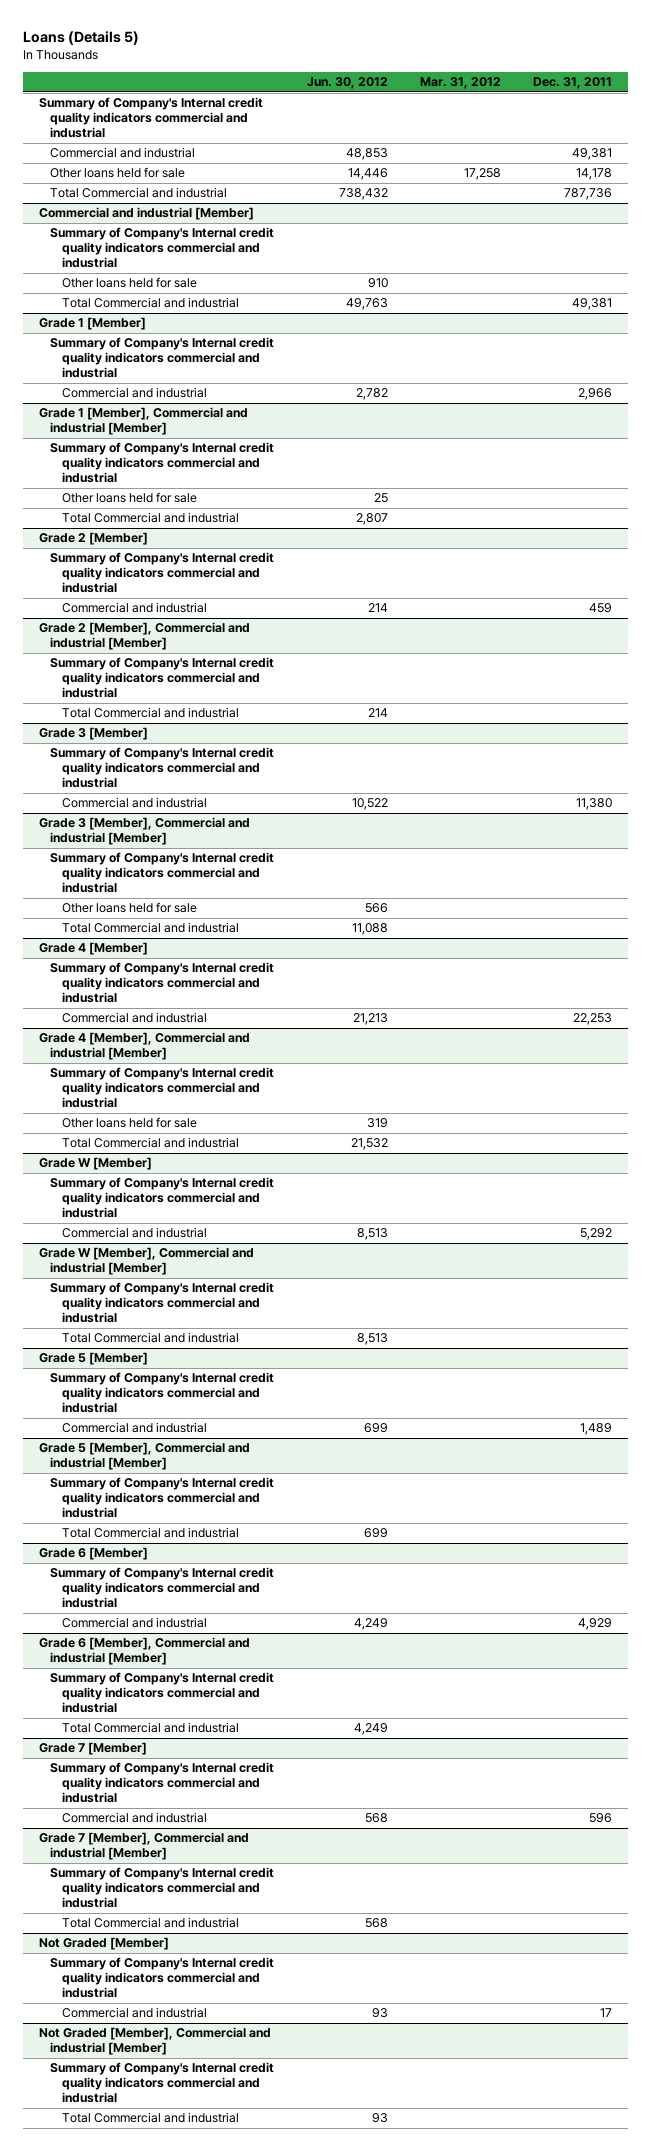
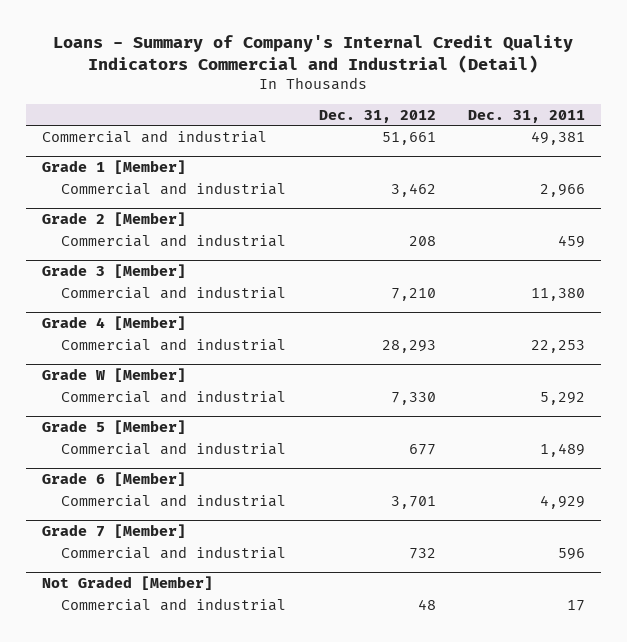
[22,31,139,46] Loans (Details 5) -> [53,34,574,74] Loans - Summary of Company's Internal Credit Quality Indicators Commercial and Industrial (Detail)
[306,77,388,90] Jun. 30, 2012 -> none
[419,77,501,90] Mar. 31, 2012 -> none
none -> [318,109,436,123] Dec. 31, 2012
[38,97,263,139] Summary of Company's Internal credit quality indicators commercial and industrial -> none
[50,167,186,179] Other loans held for sale -> none
[50,187,228,199] Total Commercial and industrial -> none
[38,207,254,221] Commercial and industrial [Member] -> none
[50,227,275,269] Summary of Company's Internal credit quality indicators commercial and industrial -> none
[61,277,197,289] Other loans held for sale -> none
[61,297,239,309] Total Commercial and industrial -> none
[50,337,275,379] Summary of Company's Internal credit quality indicators commercial and industrial -> none
[38,407,248,436] Grade 1 [Member], Commercial and industrial [Member] -> none
[50,442,275,484] Summary of Company's Internal credit quality indicators commercial and industrial -> none
[61,492,197,504] Other loans held for sale -> none
[61,512,239,524] Total Commercial and industrial -> none
[50,552,275,594] Summary of Company's Internal credit quality indicators commercial and industrial -> none
[38,622,250,651] Grade 2 [Member], Commercial and industrial [Member] -> none
[50,657,275,699] Summary of Company's Internal credit quality indicators commercial and industrial -> none
[61,707,239,719] Total Commercial and industrial -> none
[50,747,275,789] Summary of Company's Internal credit quality indicators commercial and industrial -> none
[38,817,250,846] Grade 3 [Member], Commercial and industrial [Member] -> none
[50,852,275,894] Summary of Company's Internal credit quality indicators commercial and industrial -> none
[61,902,197,914] Other loans held for sale -> none
[61,922,239,934] Total Commercial and industrial -> none
[50,962,275,1004] Summary of Company's Internal credit quality indicators commercial and industrial -> none
[38,1032,250,1061] Grade 4 [Member], Commercial and industrial [Member] -> none
[50,1067,275,1109] Summary of Company's Internal credit quality indicators commercial and industrial -> none
[61,1117,197,1129] Other loans held for sale -> none
[61,1137,239,1149] Total Commercial and industrial -> none
[50,1177,275,1219] Summary of Company's Internal credit quality indicators commercial and industrial -> none
[38,1247,254,1276] Grade W [Member], Commercial and industrial [Member] -> none
[50,1282,275,1324] Summary of Company's Internal credit quality indicators commercial and industrial -> none
[61,1332,239,1344] Total Commercial and industrial -> none
[50,1372,275,1414] Summary of Company's Internal credit quality indicators commercial and industrial -> none
[38,1442,250,1471] Grade 5 [Member], Commercial and industrial [Member] -> none
[50,1477,275,1519] Summary of Company's Internal credit quality indicators commercial and industrial -> none
[61,1527,239,1539] Total Commercial and industrial -> none
[50,1567,275,1609] Summary of Company's Internal credit quality indicators commercial and industrial -> none
[38,1637,250,1666] Grade 6 [Member], Commercial and industrial [Member] -> none
[50,1672,275,1714] Summary of Company's Internal credit quality indicators commercial and industrial -> none
[61,1722,239,1734] Total Commercial and industrial -> none
[50,1762,275,1804] Summary of Company's Internal credit quality indicators commercial and industrial -> none
[38,1832,249,1861] Grade 7 [Member], Commercial and industrial [Member] -> none
[50,1867,275,1909] Summary of Company's Internal credit quality indicators commercial and industrial -> none
[61,1917,239,1929] Total Commercial and industrial -> none
[50,1957,275,1999] Summary of Company's Internal credit quality indicators commercial and industrial -> none
[38,2027,271,2056] Not Graded [Member], Commercial and industrial [Member] -> none
[50,2062,275,2104] Summary of Company's Internal credit quality indicators commercial and industrial -> none
[61,2112,239,2124] Total Commercial and industrial -> none

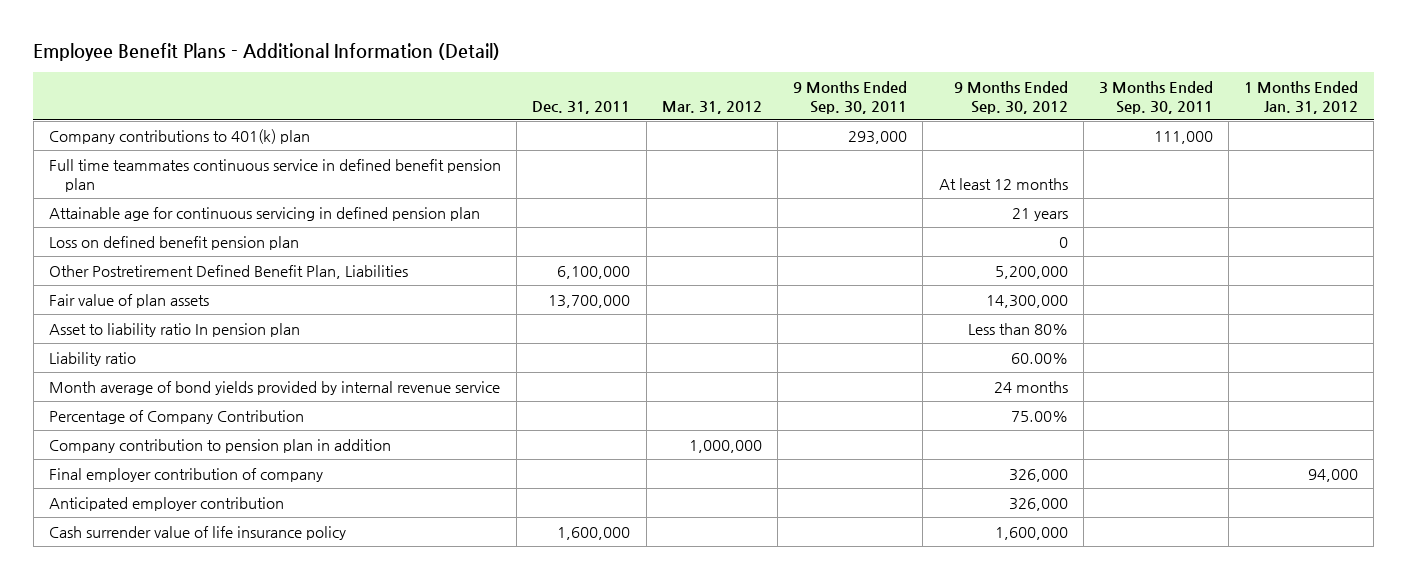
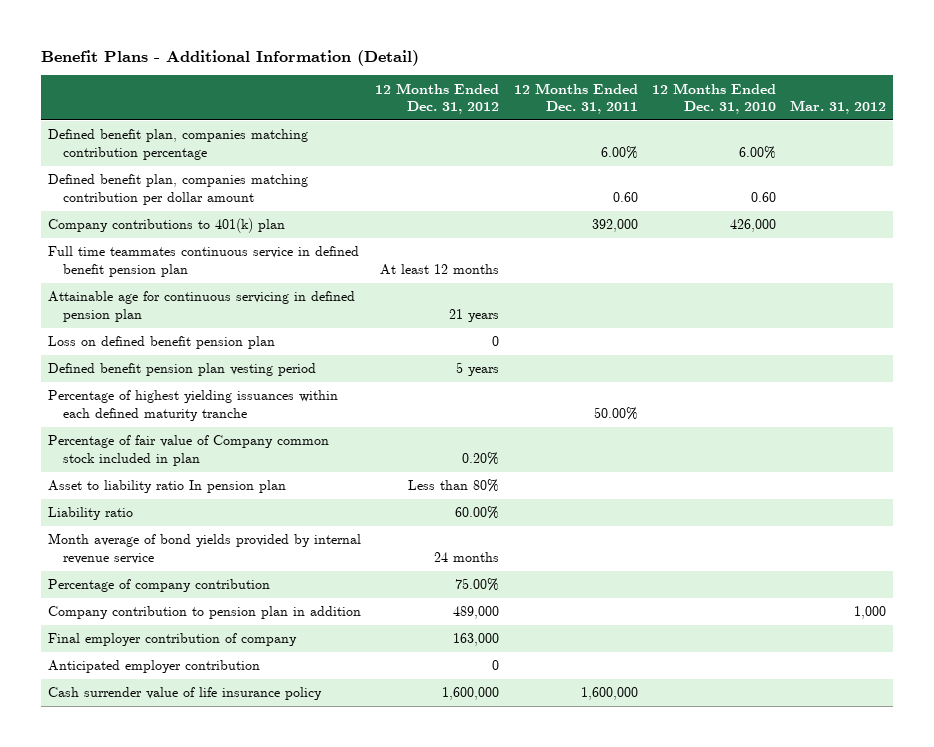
[33,42,501,61] Employee Benefit Plans - Additional Information (Detail) -> [41,49,420,66] Benefit Plans - Additional Information (Detail)
[532,100,631,114] Dec. 31, 2011 -> none
[793,80,908,114] 9 Months Ended Sep. 30, 2011 -> none
[953,80,1068,114] 9 Months Ended Sep. 30, 2012 -> none
[1098,80,1213,114] 3 Months Ended Sep. 30, 2011 -> none
[1244,80,1359,114] 1 Months Ended Jan. 31, 2012 -> none
none -> [375,82,500,114] 12 Months Ended Dec. 31, 2012
none -> [513,82,638,114] 12 Months Ended Dec. 31, 2011
none -> [651,82,776,114] 12 Months Ended Dec. 31, 2010
none -> [48,129,309,160] Defined benefit plan, companies matching contribution percentage
none -> [48,174,309,205] Defined benefit plan, companies matching contribution per dollar amount
[49,264,409,279] Other Postretirement Defined Benefit Plan, Liabilities -> none
[49,293,210,308] Fair value of plan assets -> none
none -> [48,363,317,377] Defined benefit pension plan vesting period
none -> [48,390,339,421] Percentage of highest yielding issuances within each defined maturity tranche
none -> [48,435,330,466] Percentage of fair value of Company common stock included in plan
[49,409,305,424] Percentage of Company Contribution -> [48,579,271,593] Percentage of company contribution
[688,439,762,453] 1,000,000 -> [853,606,886,620] 1,000

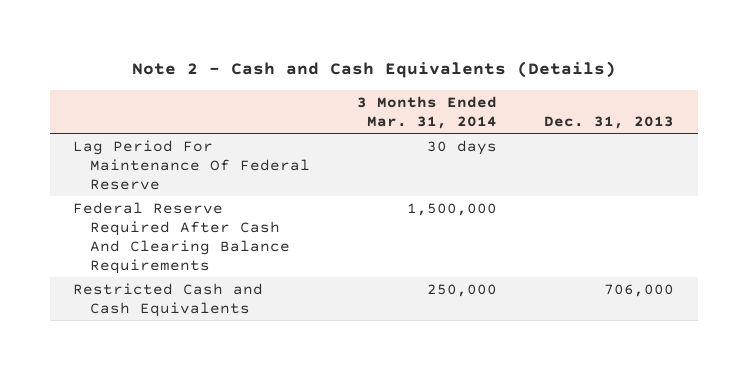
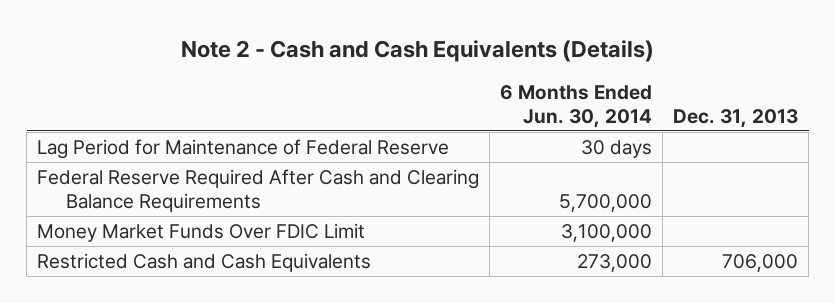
[357,95,498,129] 3 Months Ended Mar. 31, 2014 -> none
none -> [500,84,653,129] 6 Months Ended Jun. 30, 2014
[73,139,311,190] Lag Period For Maintenance Of Federal Reserve -> [37,138,450,159] Lag Period for Maintenance of Federal Reserve
[73,201,291,274] Federal Reserve Required After Cash And Clearing Balance Requirements -> [37,168,480,213] Federal Reserve Required After Cash and Clearing Balance Requirements
none -> [37,222,366,242] Money Market Funds Over FDIC Limit

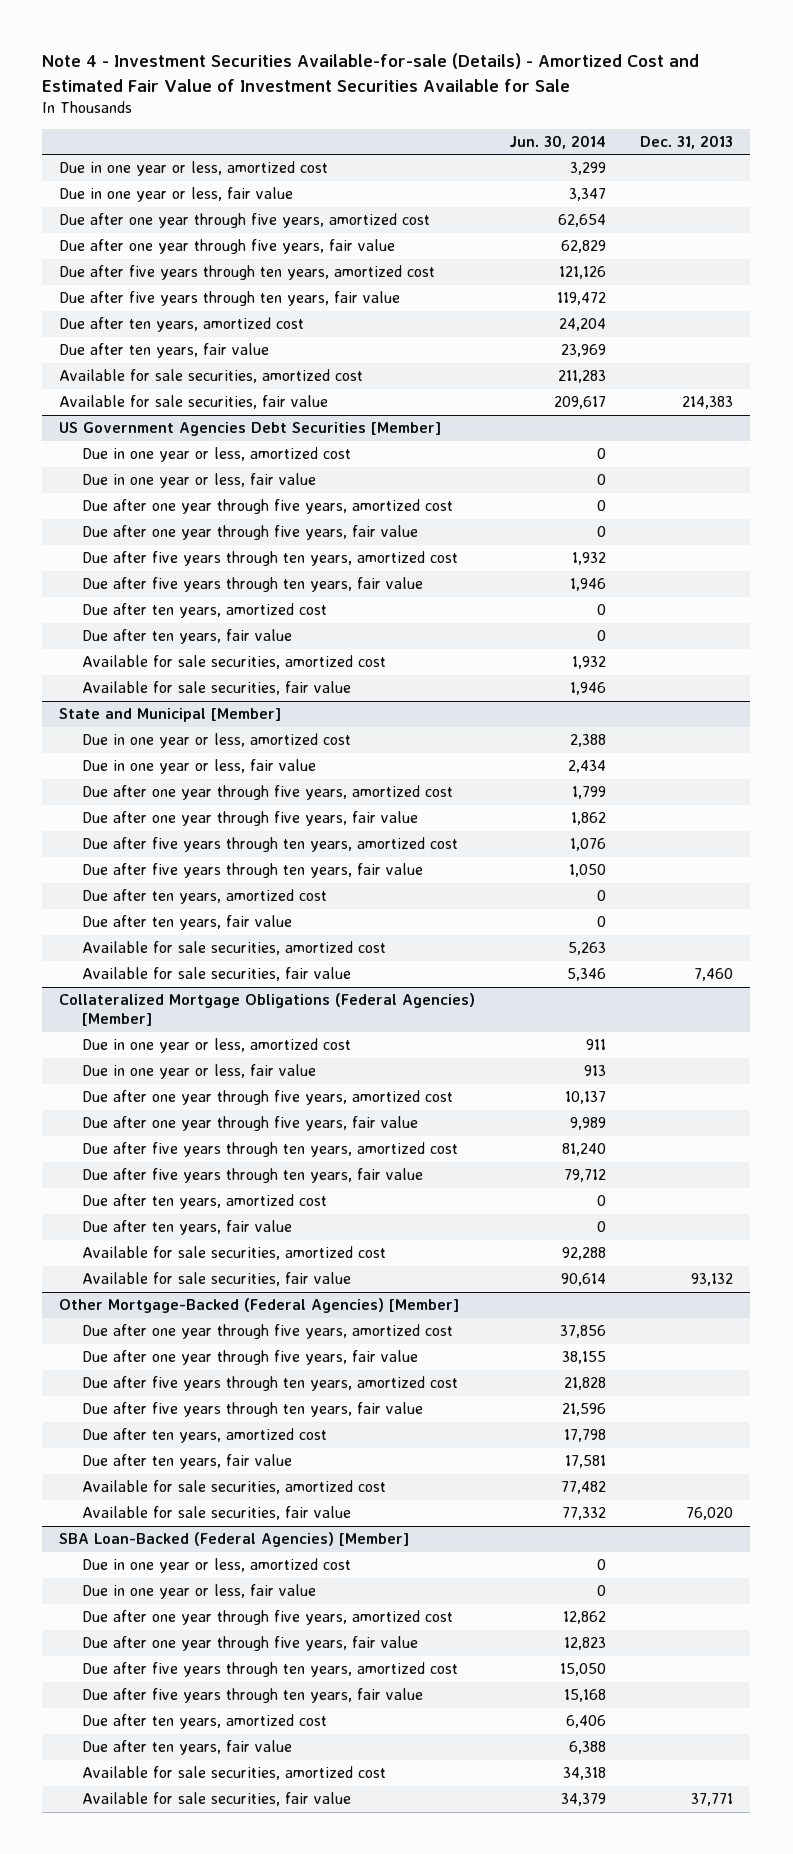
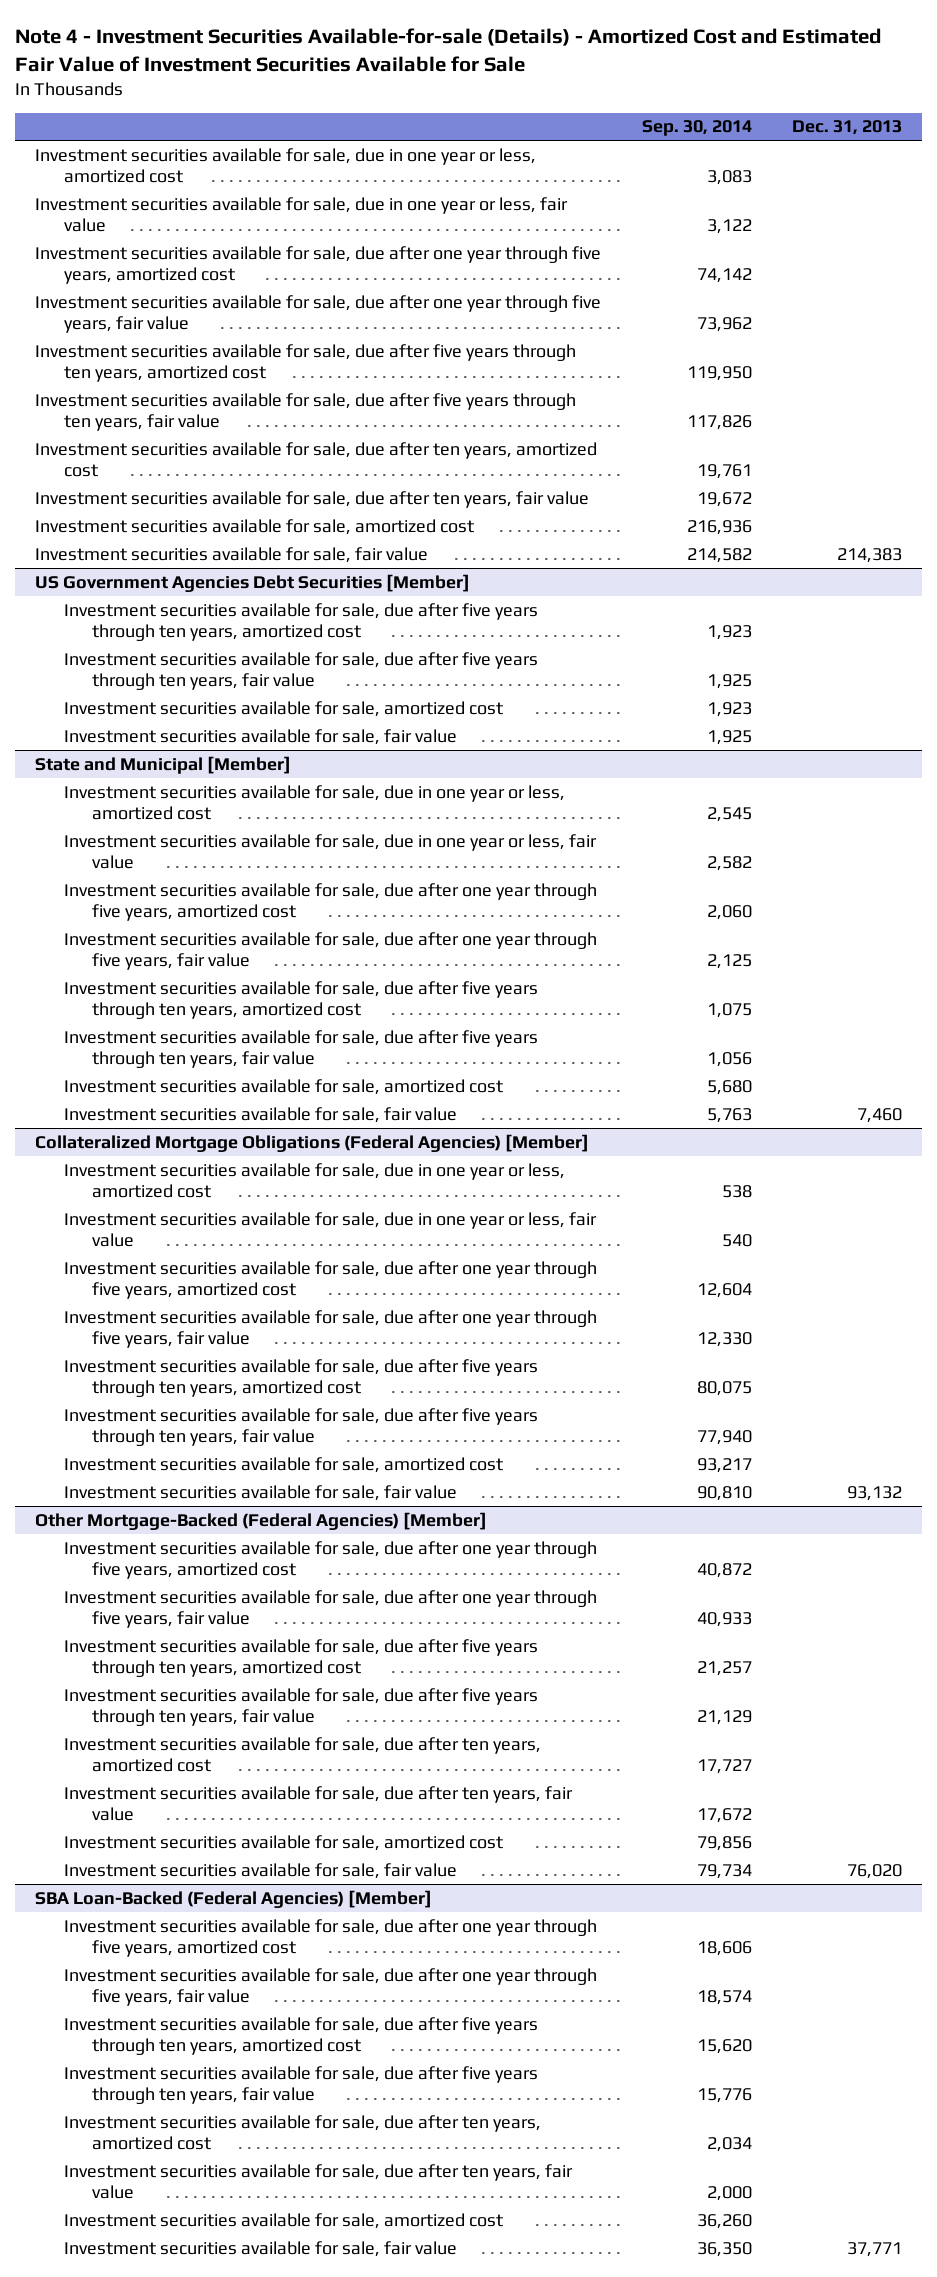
[509,134,607,149] Jun. 30, 2014 -> none
none -> [641,120,752,137] Sep. 30, 2014
[59,161,329,177] Due in one year or less, amortized cost -> [35,147,537,184] Investment securities available for sale, due in one year or less, amortized cost
[59,187,294,203] Due in one year or less, fair value -> [35,196,569,233] Investment securities available for sale, due in one year or less, fair value
[59,213,431,229] Due after one year through five years, amortized cost -> [35,245,602,285] Investment securities available for sale, due after one year through five years, amortized cost
[59,239,396,255] Due after one year through five years, fair value -> [35,294,602,334] Investment securities available for sale, due after one year through five years, fair value
[59,265,436,281] Due after five years through ten years, amortized cost -> [35,343,577,383] Investment securities available for sale, due after five years through ten years, amortized cost
[59,291,401,307] Due after five years through ten years, fair value -> [35,392,577,432] Investment securities available for sale, due after five years through ten years, fair value
[59,317,305,333] Due after ten years, amortized cost -> [35,441,598,478] Investment securities available for sale, due after ten years, amortized cost
[59,343,270,359] Due after ten years, fair value -> [35,490,590,508] Investment securities available for sale, due after ten years, fair value
[59,369,364,384] Available for sale securities, amortized cost -> [35,518,475,535] Investment securities available for sale, amortized cost
[59,395,329,410] Available for sale securities, fair value -> [35,546,429,563] Investment securities available for sale, fair value
[82,447,352,463] Due in one year or less, amortized cost -> none
[82,473,317,489] Due in one year or less, fair value -> none
[82,499,454,515] Due after one year through five years, amortized cost -> none
[82,525,419,541] Due after one year through five years, fair value -> none
[82,603,328,619] Due after ten years, amortized cost -> none
[82,629,293,645] Due after ten years, fair value -> none
[82,551,459,567] Due after five years through ten years, amortized cost -> [63,602,538,642] Investment securities available for sale, due after five years through ten years, amortized cost
[82,577,424,593] Due after five years through ten years, fair value -> [63,651,538,691] Investment securities available for sale, due after five years through ten years, fair value
[82,655,387,670] Available for sale securities, amortized cost -> [63,700,503,717] Investment securities available for sale, amortized cost
[82,681,352,696] Available for sale securities, fair value -> [63,728,457,745] Investment securities available for sale, fair value
[82,889,328,905] Due after ten years, amortized cost -> none
[82,915,293,931] Due after ten years, fair value -> none
[82,733,352,749] Due in one year or less, amortized cost -> [63,784,565,821] Investment securities available for sale, due in one year or less, amortized cost
[82,759,317,775] Due in one year or less, fair value -> [63,833,597,870] Investment securities available for sale, due in one year or less, fair value
[82,785,454,801] Due after one year through five years, amortized cost -> [63,882,597,922] Investment securities available for sale, due after one year through five years, amortized cost
[82,811,419,827] Due after one year through five years, fair value -> [63,931,597,971] Investment securities available for sale, due after one year through five years, fair value
[82,837,459,853] Due after five years through ten years, amortized cost -> [63,980,538,1020] Investment securities available for sale, due after five years through ten years, amortized cost
[82,863,424,879] Due after five years through ten years, fair value -> [63,1029,538,1069] Investment securities available for sale, due after five years through ten years, fair value
[82,941,387,956] Available for sale securities, amortized cost -> [63,1078,503,1095] Investment securities available for sale, amortized cost
[82,967,352,982] Available for sale securities, fair value -> [63,1106,457,1123] Investment securities available for sale, fair value
[82,1194,328,1210] Due after ten years, amortized cost -> none
[82,1220,293,1236] Due after ten years, fair value -> none
[82,1038,352,1054] Due in one year or less, amortized cost -> [63,1162,565,1199] Investment securities available for sale, due in one year or less, amortized cost
[82,1064,317,1080] Due in one year or less, fair value -> [63,1211,597,1248] Investment securities available for sale, due in one year or less, fair value
[82,1090,454,1106] Due after one year through five years, amortized cost -> [63,1260,597,1300] Investment securities available for sale, due after one year through five years, amortized cost
[82,1116,419,1132] Due after one year through five years, fair value -> [63,1309,597,1349] Investment securities available for sale, due after one year through five years, fair value
[82,1142,459,1158] Due after five years through ten years, amortized cost -> [63,1358,538,1398] Investment securities available for sale, due after five years through ten years, amortized cost
[82,1168,424,1184] Due after five years through ten years, fair value -> [63,1407,538,1447] Investment securities available for sale, due after five years through ten years, fair value
[82,1246,387,1261] Available for sale securities, amortized cost -> [63,1456,503,1473] Investment securities available for sale, amortized cost
[82,1272,352,1287] Available for sale securities, fair value -> [63,1484,457,1501] Investment securities available for sale, fair value
[82,1324,454,1340] Due after one year through five years, amortized cost -> [63,1540,597,1580] Investment securities available for sale, due after one year through five years, amortized cost
[82,1350,419,1366] Due after one year through five years, fair value -> [63,1589,597,1629] Investment securities available for sale, due after one year through five years, fair value
[82,1376,459,1392] Due after five years through ten years, amortized cost -> [63,1638,538,1678] Investment securities available for sale, due after five years through ten years, amortized cost
[82,1402,424,1418] Due after five years through ten years, fair value -> [63,1687,538,1727] Investment securities available for sale, due after five years through ten years, fair value
[82,1428,328,1444] Due after ten years, amortized cost -> [63,1736,541,1773] Investment securities available for sale, due after ten years, amortized cost
[82,1454,293,1470] Due after ten years, fair value -> [63,1785,573,1822] Investment securities available for sale, due after ten years, fair value
[82,1480,387,1495] Available for sale securities, amortized cost -> [63,1834,503,1851] Investment securities available for sale, amortized cost
[82,1506,352,1521] Available for sale securities, fair value -> [63,1862,457,1879] Investment securities available for sale, fair value
[82,1558,352,1574] Due in one year or less, amortized cost -> none
[82,1584,317,1600] Due in one year or less, fair value -> none
[82,1610,454,1626] Due after one year through five years, amortized cost -> [63,1918,597,1958] Investment securities available for sale, due after one year through five years, amortized cost
[82,1636,419,1652] Due after one year through five years, fair value -> [63,1967,597,2007] Investment securities available for sale, due after one year through five years, fair value
[82,1662,459,1678] Due after five years through ten years, amortized cost -> [63,2016,538,2056] Investment securities available for sale, due after five years through ten years, amortized cost
[82,1688,424,1704] Due after five years through ten years, fair value -> [63,2065,538,2105] Investment securities available for sale, due after five years through ten years, fair value
[82,1714,328,1730] Due after ten years, amortized cost -> [63,2114,541,2151] Investment securities available for sale, due after ten years, amortized cost
[82,1740,293,1756] Due after ten years, fair value -> [63,2163,573,2200] Investment securities available for sale, due after ten years, fair value
[82,1766,387,1781] Available for sale securities, amortized cost -> [63,2212,503,2229] Investment securities available for sale, amortized cost
[82,1792,352,1807] Available for sale securities, fair value -> [63,2240,457,2257] Investment securities available for sale, fair value

